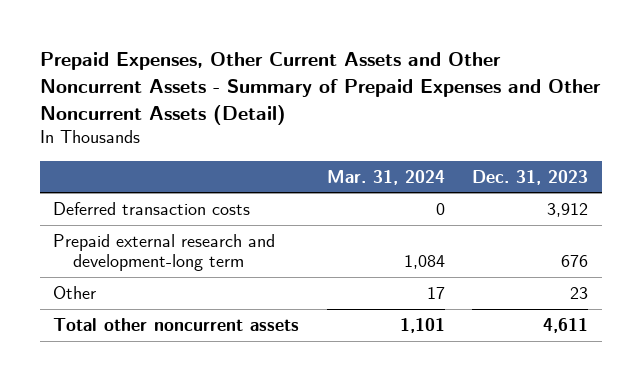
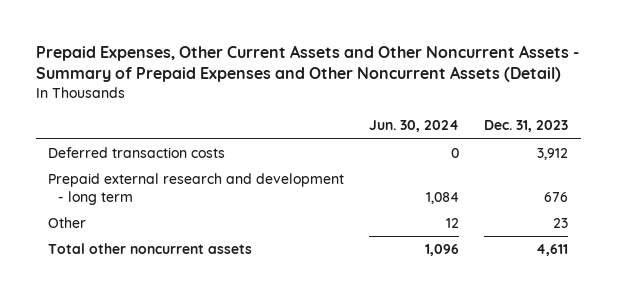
[326,169,445,185] Mar. 31, 2024 -> none
none -> [369,120,460,133] Jun. 30, 2024
[53,233,276,272] Prepaid external research and development-long term -> [48,173,345,206] Prepaid external research and development - long term

